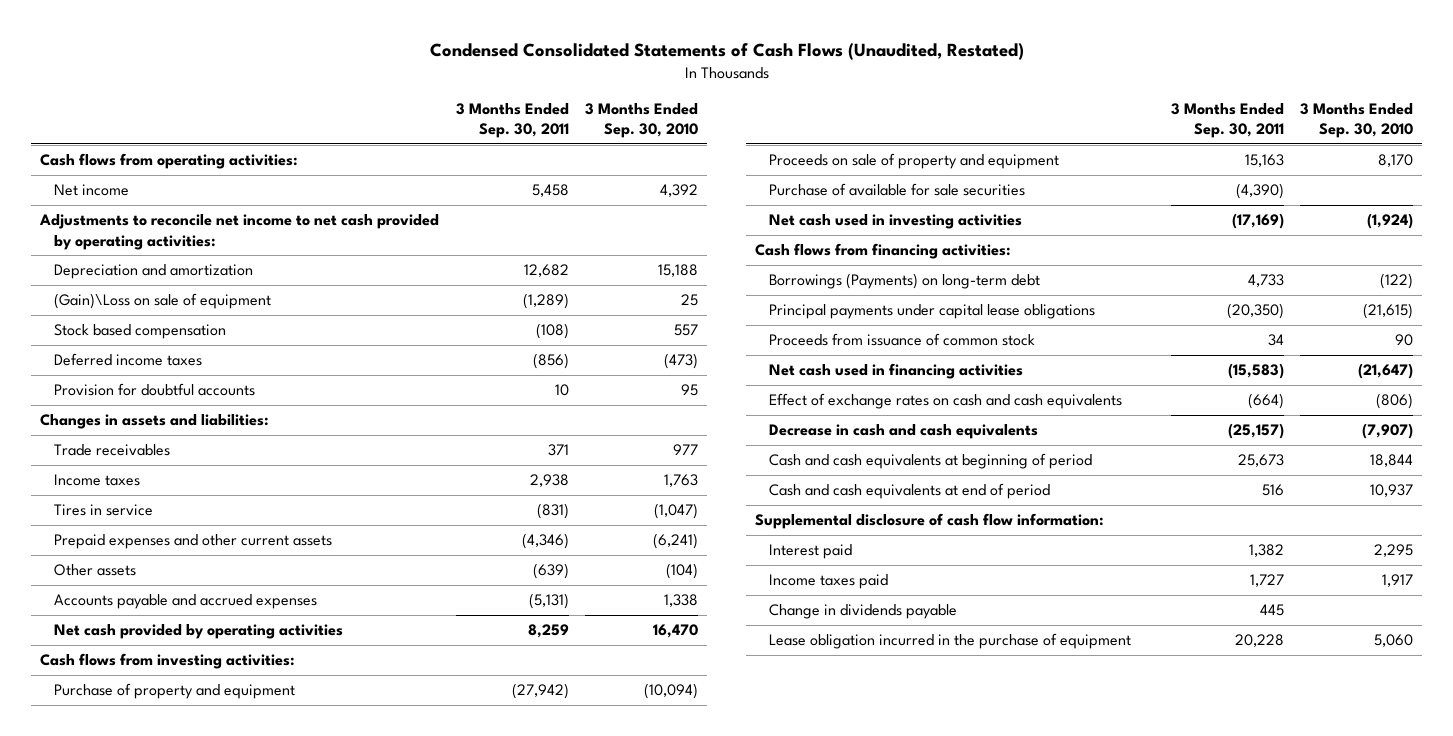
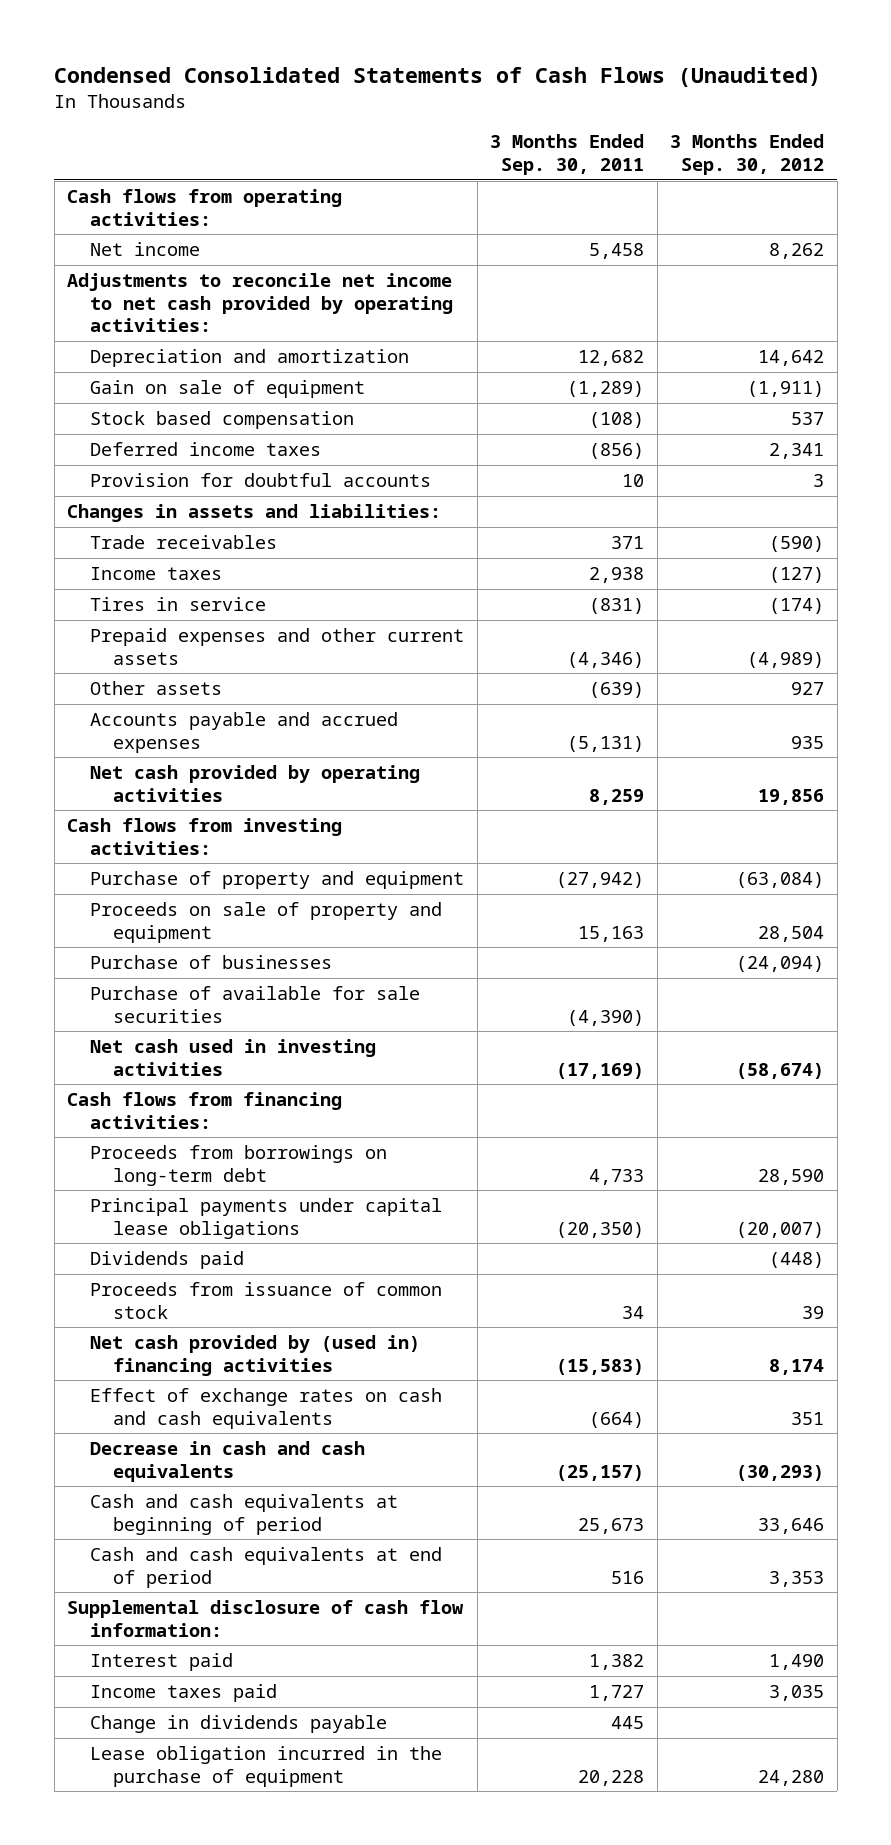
[429,43,1024,61] Condensed Consolidated Statements of Cash Flows (Unaudited, Restated) -> [54,66,822,87] Condensed Consolidated Statements of Cash Flows (Unaudited)
[585,102,699,138] 3 Months Ended Sep. 30, 2010 -> none
none -> [670,134,825,175] 3 Months Ended Sep. 30, 2012
[54,293,272,310] (Gain)\Loss on sale of equipment -> [90,380,366,399] Gain on sale of equipment
none -> [90,955,333,970] Purchase of businesses
[769,273,1041,290] Borrowings (Payments) on long-term debt -> [90,1145,388,1186] Proceeds from borrowings on long-term debt
none -> [90,1251,245,1270] Dividends paid
[769,363,1024,380] Net cash used in financing activities -> [90,1335,421,1376] Net cash provided by (used in) financing activities

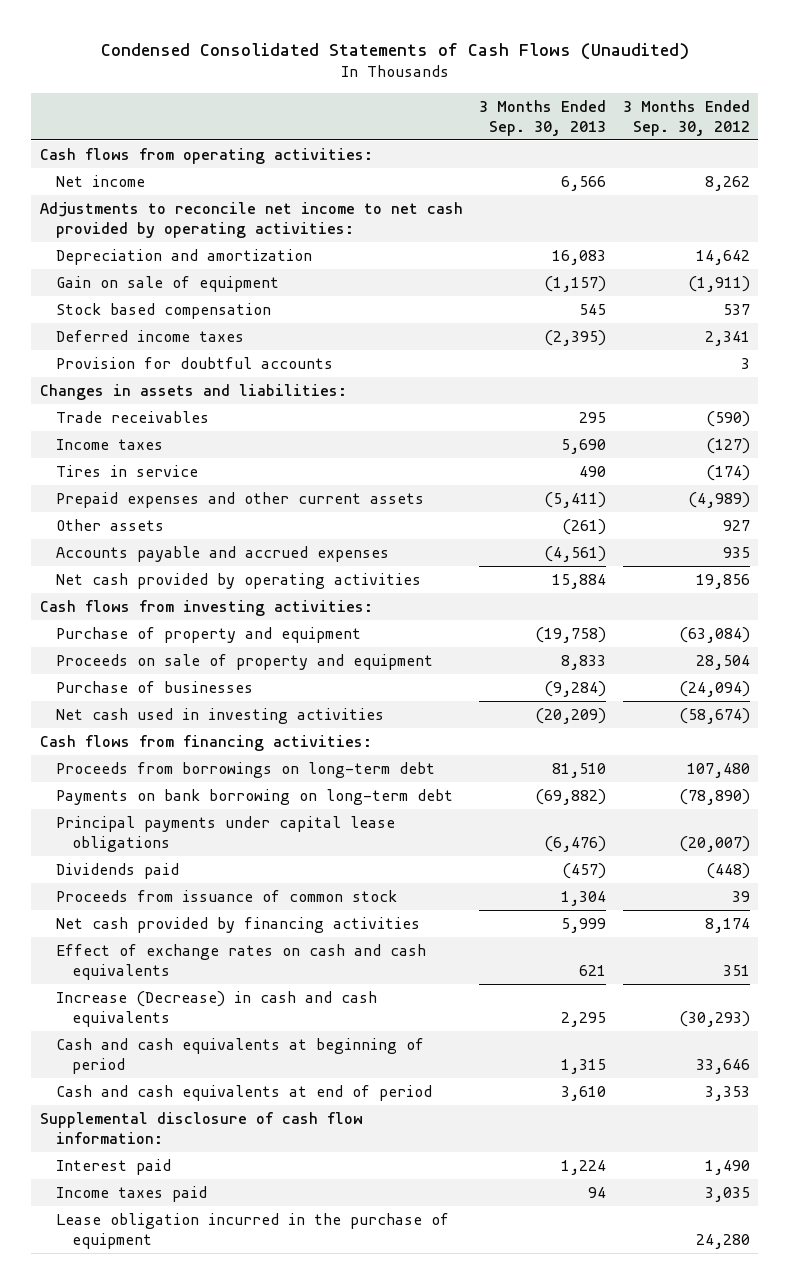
[490,134,645,175] 3 Months Ended Sep. 30, 2011 -> none
none -> [479,100,607,137] 3 Months Ended Sep. 30, 2013
[90,986,421,1023] Purchase of available for sale securities -> none
[758,1168,825,1185] 28,590 -> [686,762,750,778] 107,480
none -> [55,788,453,805] Payments on bank borrowing on long-term debt
[90,1335,421,1376] Net cash provided by (used in) financing activities -> [55,916,420,933] Net cash provided by financing activities
[90,1441,366,1482] Decrease in cash and cash equivalents -> [55,990,377,1027] Increase (Decrease) in cash and cash equivalents
[90,1715,388,1734] Change in dividends payable -> none

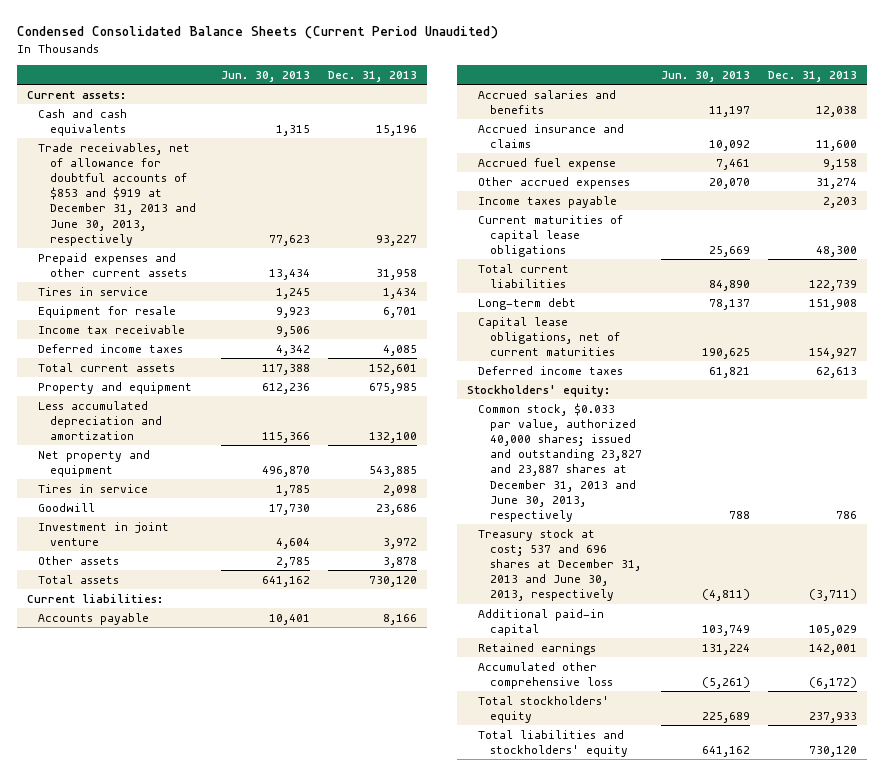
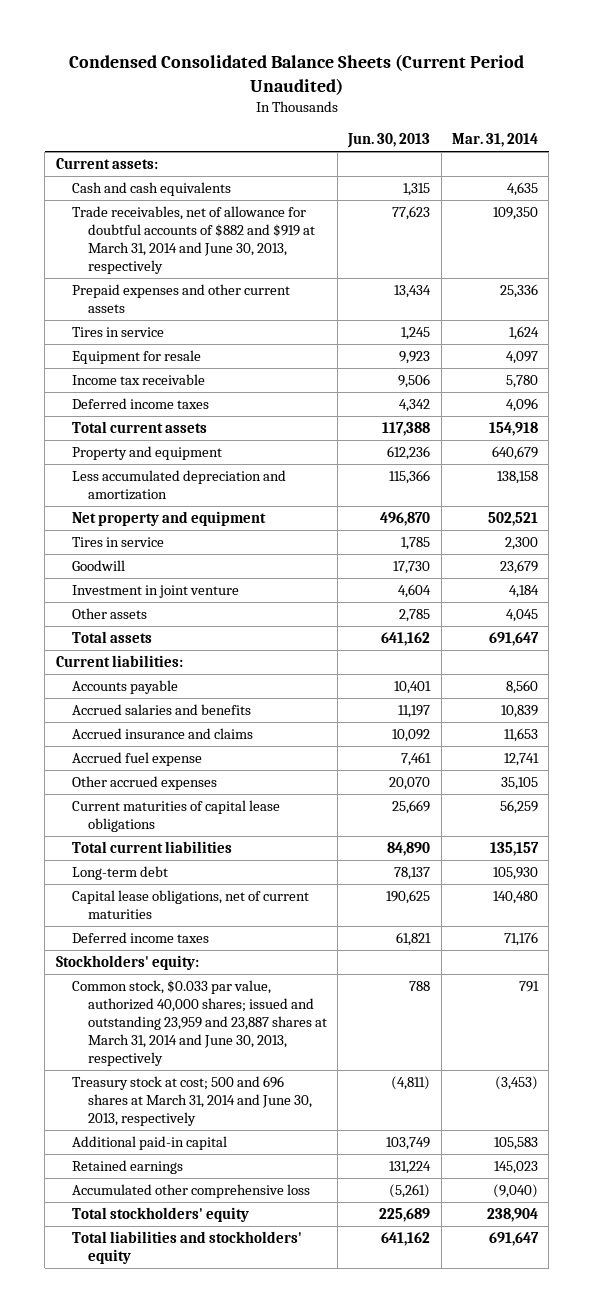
[328,70,418,82] Dec. 31, 2013 -> none
none -> [451,133,538,148] Mar. 31, 2014
[38,142,196,246] Trade receivables, net of allowance for doubtful accounts of $853 and $919 at December 31, 2013 and June 30, 2013, respectively -> [71,206,316,274] Trade receivables, net of allowance for doubtful accounts of $882 and $919 at March 31, 2014 and June 30, 2013, respectively
[478,195,618,208] Income taxes payable -> none
[478,402,642,523] Common stock, $0.033 par value, authorized 40,000 shares; issued and outstanding 23,827 and 23,887 shares at December 31, 2013 and June 30, 2013, respectively -> [71,980,328,1066] Common stock, $0.033 par value, authorized 40,000 shares; issued and outstanding 23,959 and 23,887 shares at March 31, 2014 and June 30, 2013, respectively
[478,528,641,602] Treasury stock at cost; 537 and 696 shares at December 31, 2013 and June 30, 2013, respectively -> [71,1076,313,1127] Treasury stock at cost; 500 and 696 shares at March 31, 2014 and June 30, 2013, respectively

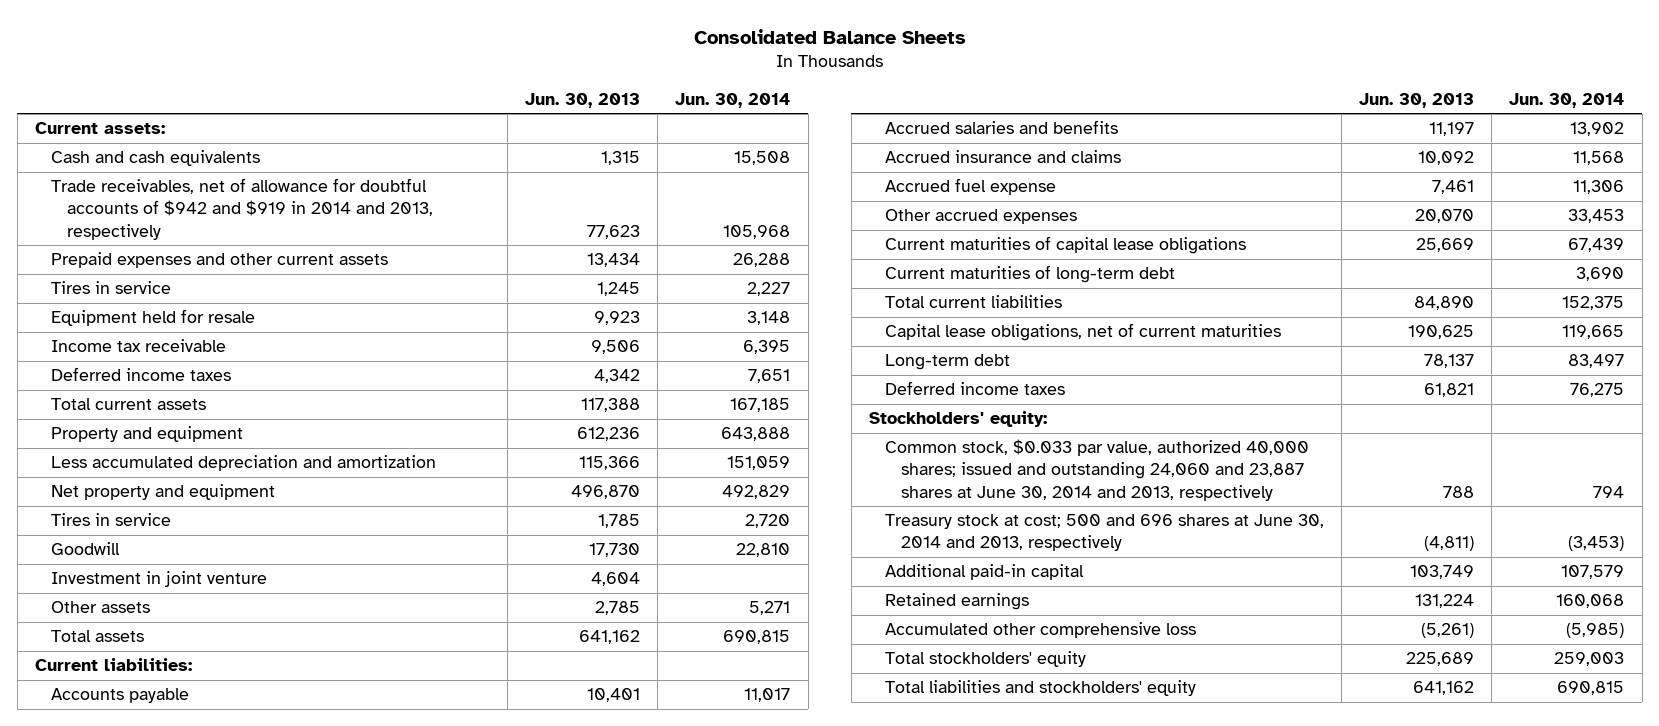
[68,54,524,95] Condensed Consolidated Balance Sheets (Current Period Unaudited) -> [693,28,966,44] Consolidated Balance Sheets
[451,133,538,148] Mar. 31, 2014 -> none
none -> [675,92,791,108] Jun. 30, 2014
[71,206,316,274] Trade receivables, net of allowance for doubtful accounts of $882 and $919 at March 31, 2014 and June 30, 2013, respectively -> [50,178,433,240] Trade receivables, net of allowance for doubtful accounts of $942 and $919 in 2014 and 2013, respectively
[71,350,201,365] Equipment for resale -> [50,309,255,327] Equipment held for resale
none -> [884,265,1175,284] Current maturities of long-term debt
[71,866,168,881] Long-term debt -> [884,354,1010,371] Long-term debt
[71,980,328,1066] Common stock, $0.033 par value, authorized 40,000 shares; issued and outstanding 23,959 and 23,887 shares at March 31, 2014 and June 30, 2013, respectively -> [884,439,1309,501] Common stock, $0.033 par value, authorized 40,000 shares; issued and outstanding 24,060 and 23,887 shares at June 30, 2014 and 2013, respectively
[71,1076,313,1127] Treasury stock at cost; 500 and 696 shares at March 31, 2014 and June 30, 2013, respectively -> [884,514,1324,552] Treasury stock at cost; 500 and 696 shares at June 30, 2014 and 2013, respectively

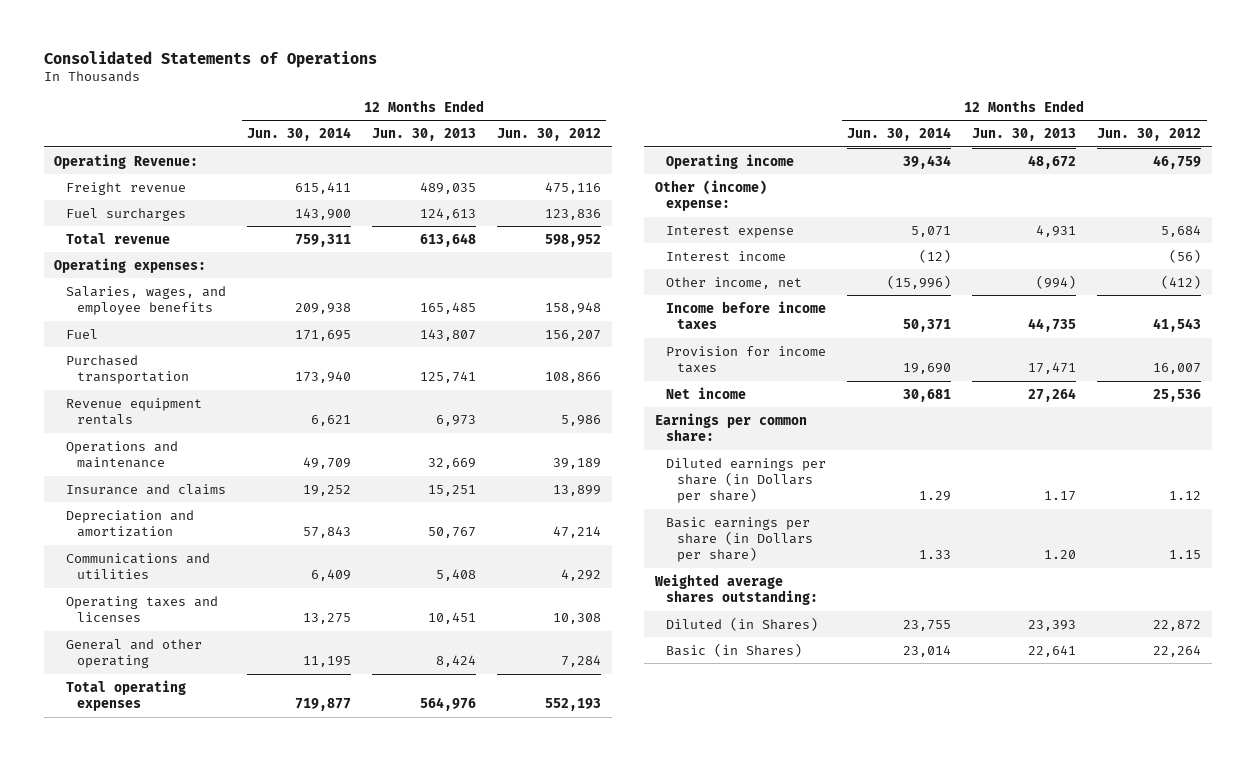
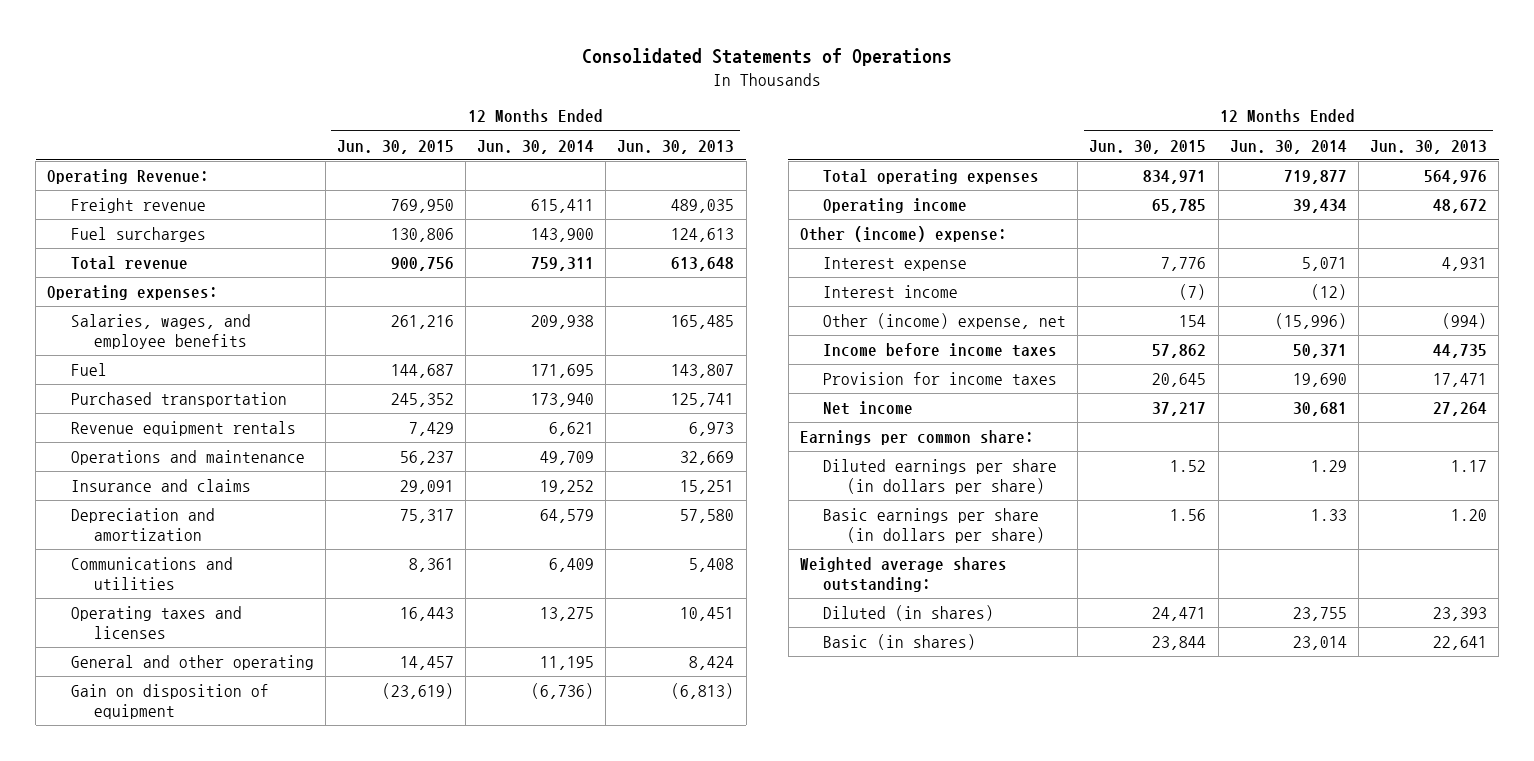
[497,128,602,142] Jun. 30, 2012 -> none
none -> [337,139,455,154] Jun. 30, 2015
[302,525,351,538] 57,843 -> [540,508,595,523] 64,579
[428,526,477,538] 50,767 -> [680,508,735,523] 57,580
none -> [70,683,269,719] Gain on disposition of equipment
[665,276,802,289] Other income, net -> [823,312,1067,329] Other (income) expense, net
[665,457,826,504] Diluted earnings per share (in Dollars per share) -> [823,458,1058,494] Diluted earnings per share (in dollars per share)
[665,516,814,563] Basic earnings per share (in Dollars per share) -> [823,507,1045,543] Basic earnings per share (in dollars per share)
[665,616,818,631] Diluted (in Shares) -> [823,604,995,621] Diluted (in shares)
[665,642,802,657] Basic (in Shares) -> [823,633,977,650] Basic (in shares)

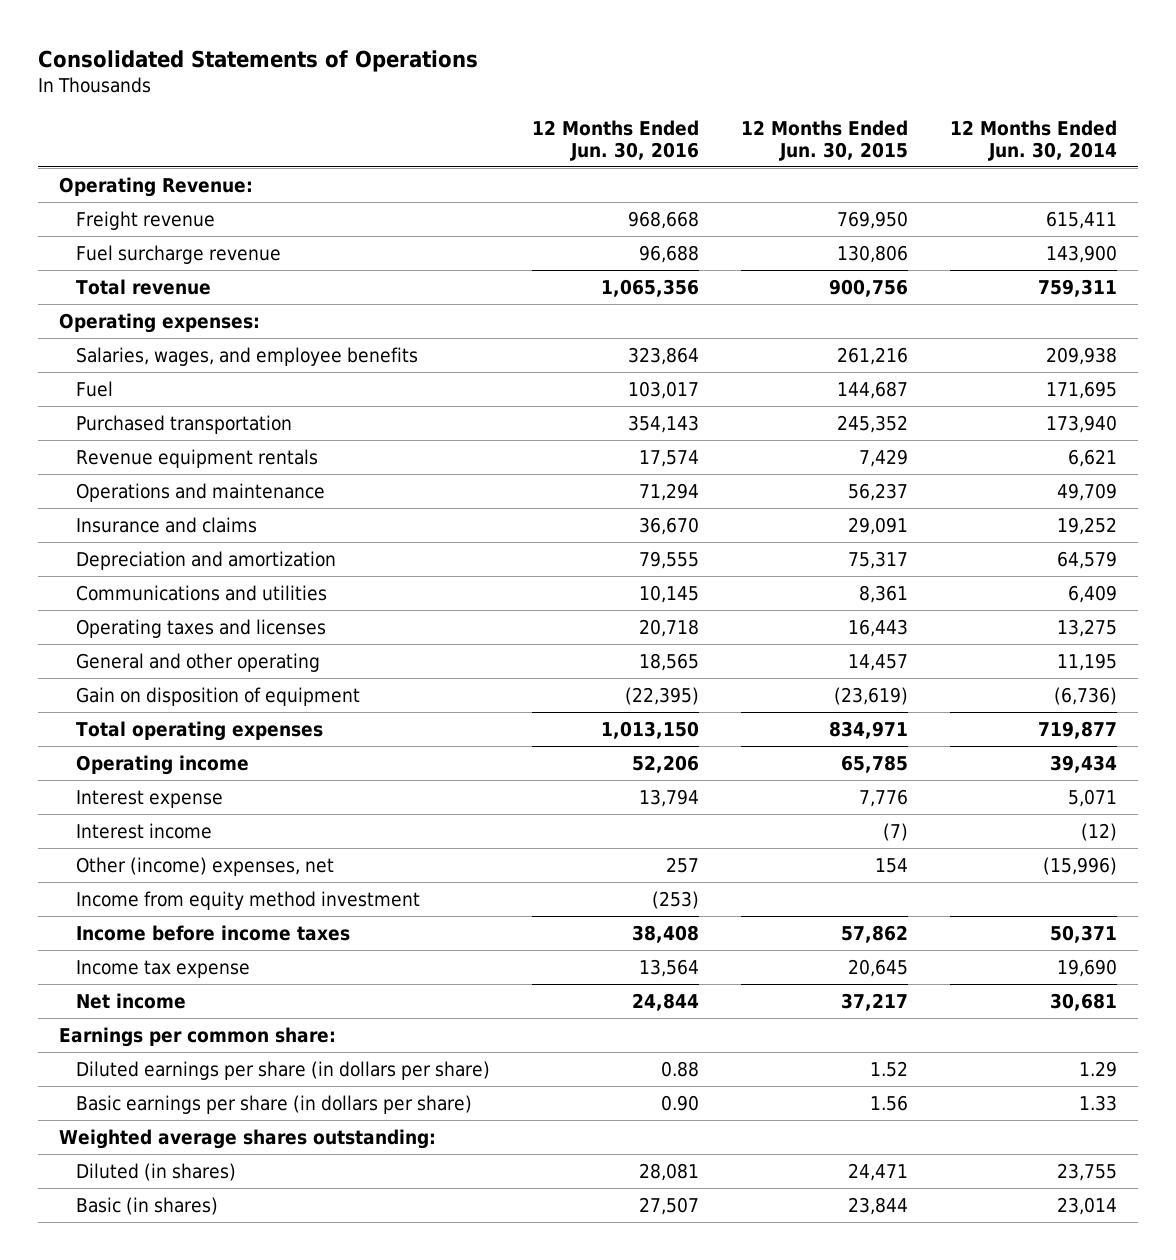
[617,139,735,154] Jun. 30, 2013 -> none
none -> [532,119,700,161] 12 Months Ended Jun. 30, 2016
[70,226,206,242] Fuel surcharges -> [76,244,282,264] Fuel surcharge revenue
[799,225,1007,242] Other (income) expense: -> none
[823,312,1067,329] Other (income) expense, net -> [76,856,335,876] Other (income) expenses, net
none -> [76,890,421,910] Income from equity method investment
[823,371,1058,385] Provision for income taxes -> [76,959,251,978] Income tax expense

